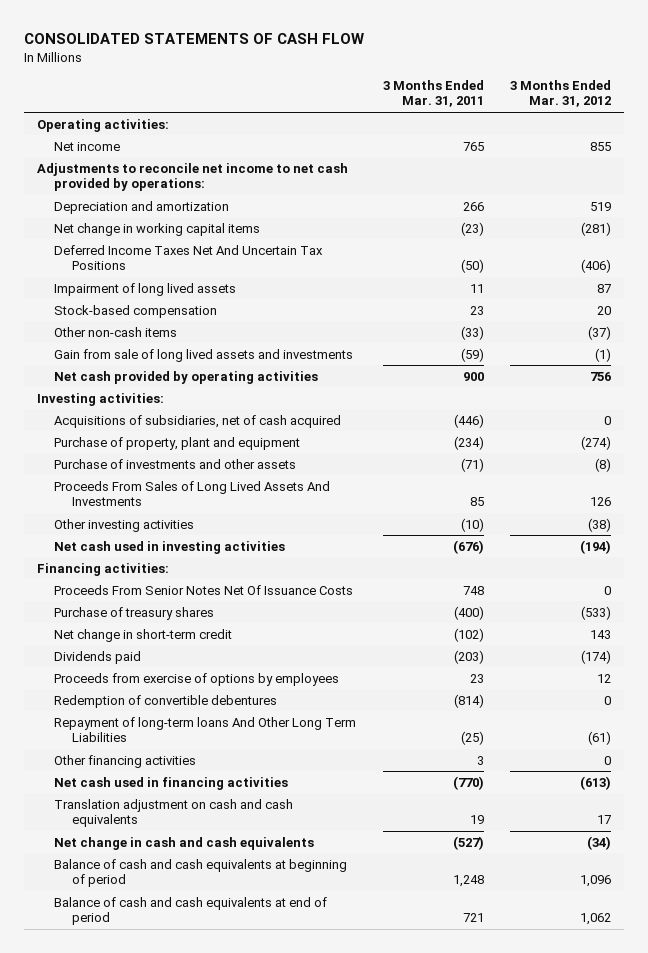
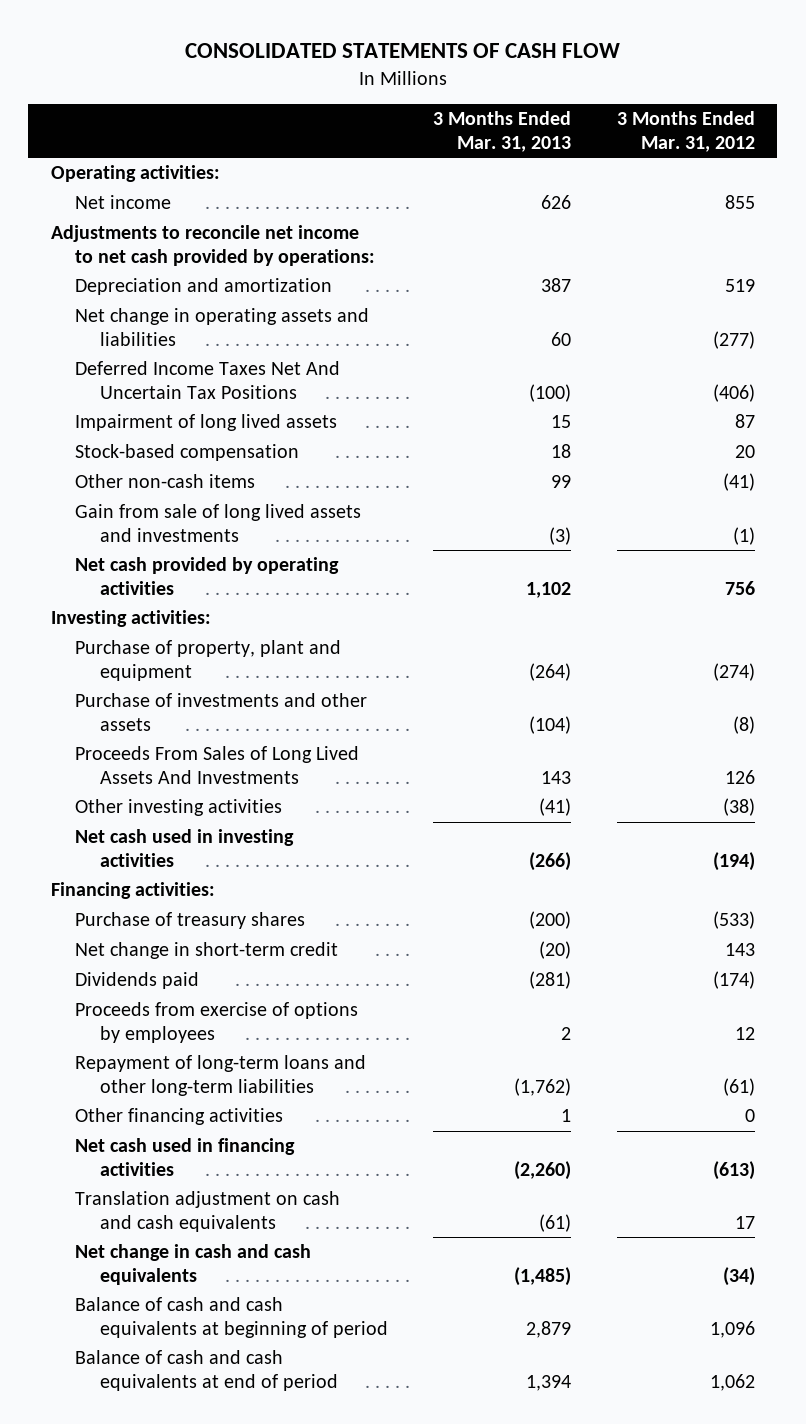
[382,80,484,108] 3 Months Ended Mar. 31, 2011 -> none
none -> [433,111,572,152] 3 Months Ended Mar. 31, 2013
[54,222,261,236] Net change in working capital items -> [75,308,370,346] Net change in operating assets and liabilities
[581,221,612,236] (281) -> [712,330,755,349] (277)
[588,325,612,340] (37) -> [722,473,755,492] (41)
[54,414,342,428] Acquisitions of subsidiaries, net of cash acquired -> none
[54,584,354,595] Proceeds From Senior Notes Net Of Issuance Costs -> none
[54,694,278,708] Redemption of convertible debentures -> none
[54,716,357,742] Repayment of long-term loans And Other Long Term Liabilities -> [75,1055,367,1096] Repayment of long-term loans and other long-term liabilities

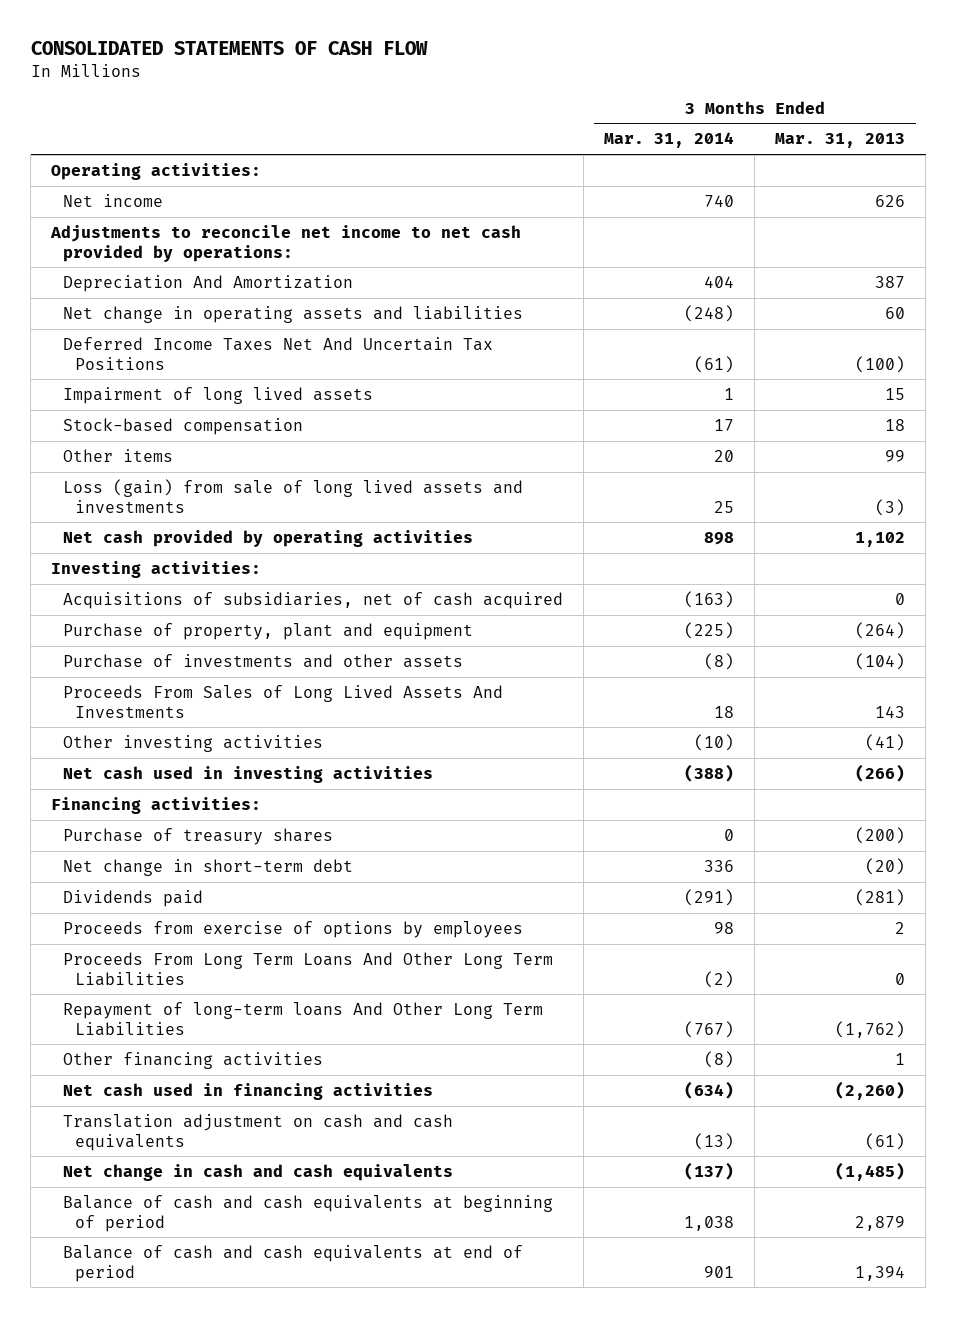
[616,111,755,152] 3 Months Ended Mar. 31, 2012 -> none
none -> [604,132,735,149] Mar. 31, 2014
[75,278,333,296] Depreciation and amortization -> [63,274,354,292] Depreciation And Amortization
[75,474,256,489] Other non-cash items -> [63,448,174,462] Other items
[75,504,362,542] Gain from sale of long lived assets and investments -> [63,478,524,513] Loss (gain) from sale of long lived assets and investments
none -> [63,591,564,609] Acquisitions of subsidiaries, net of cash acquired
[75,942,339,960] Net change in short-term credit -> [63,858,354,876] Net change in short-term debt
none -> [63,951,554,986] Proceeds From Long Term Loans And Other Long Term Liabilities
[75,1055,367,1096] Repayment of long-term loans and other long-term liabilities -> [63,1001,544,1036] Repayment of long-term loans And Other Long Term Liabilities

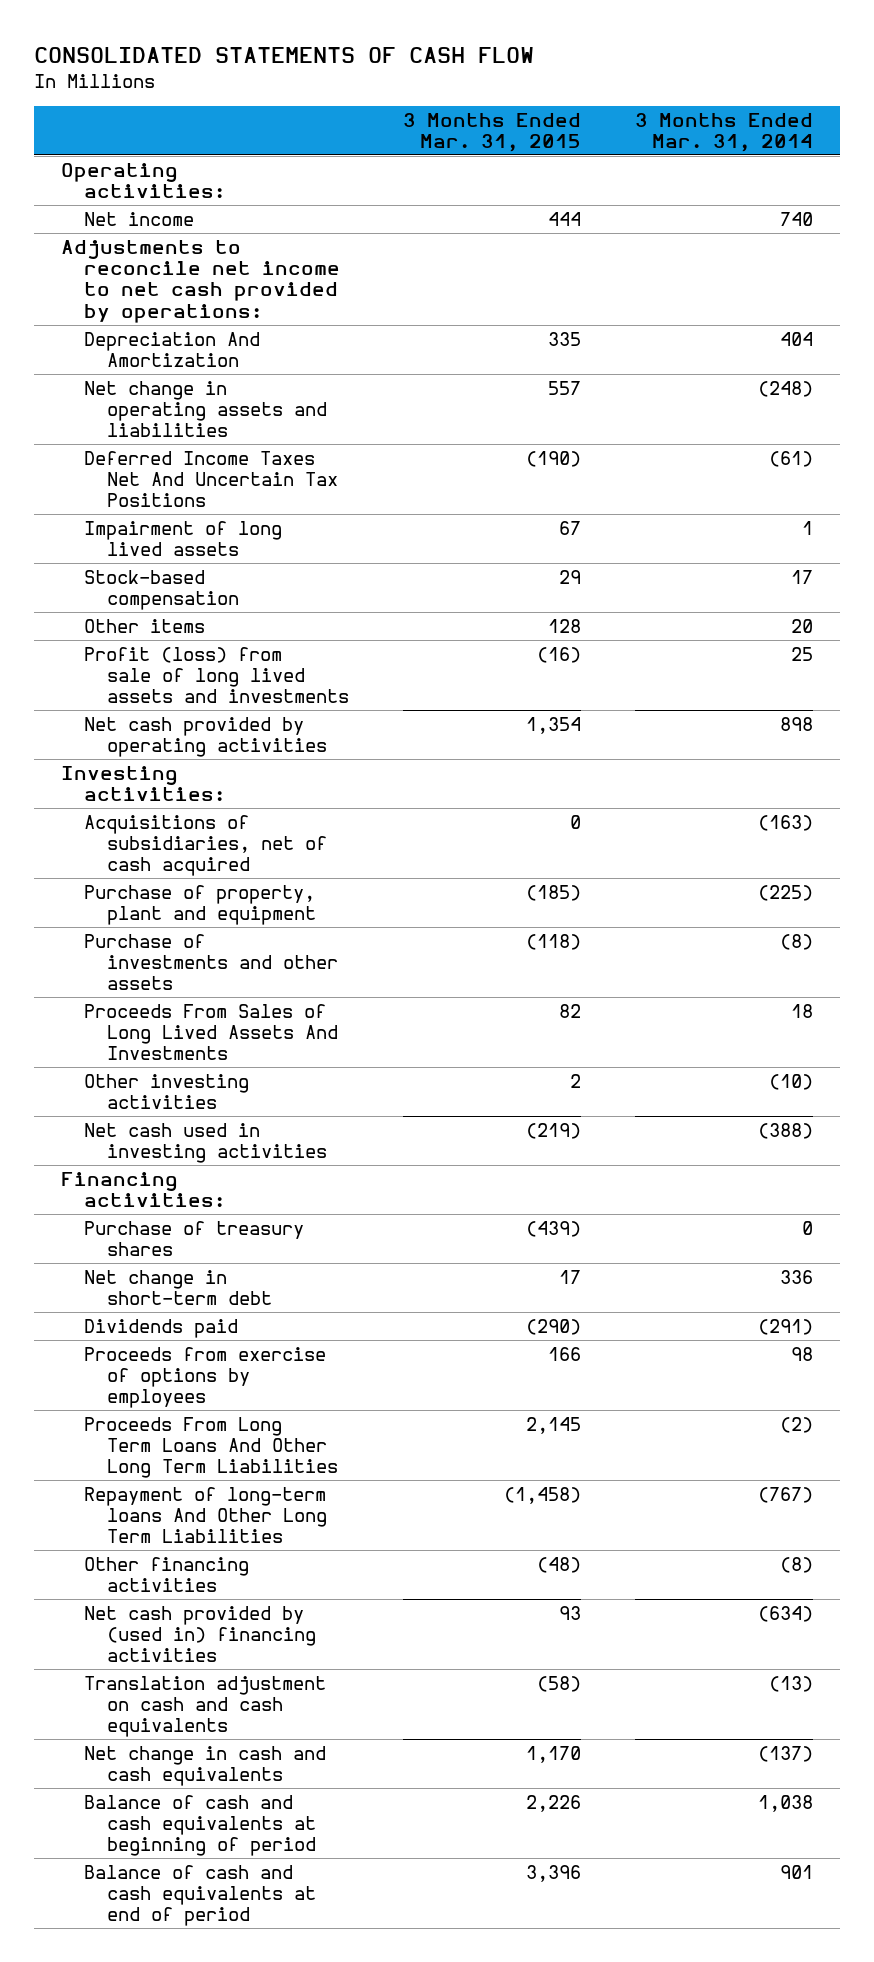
[775,133,906,149] Mar. 31, 2013 -> none
none -> [403,112,582,152] 3 Months Ended Mar. 31, 2015
[63,478,524,513] Loss (gain) from sale of long lived assets and investments -> [84,646,350,704] Profit (loss) from sale of long lived assets and investments
[63,1082,434,1100] Net cash used in financing activities -> [84,1605,317,1663] Net cash provided by (used in) financing activities

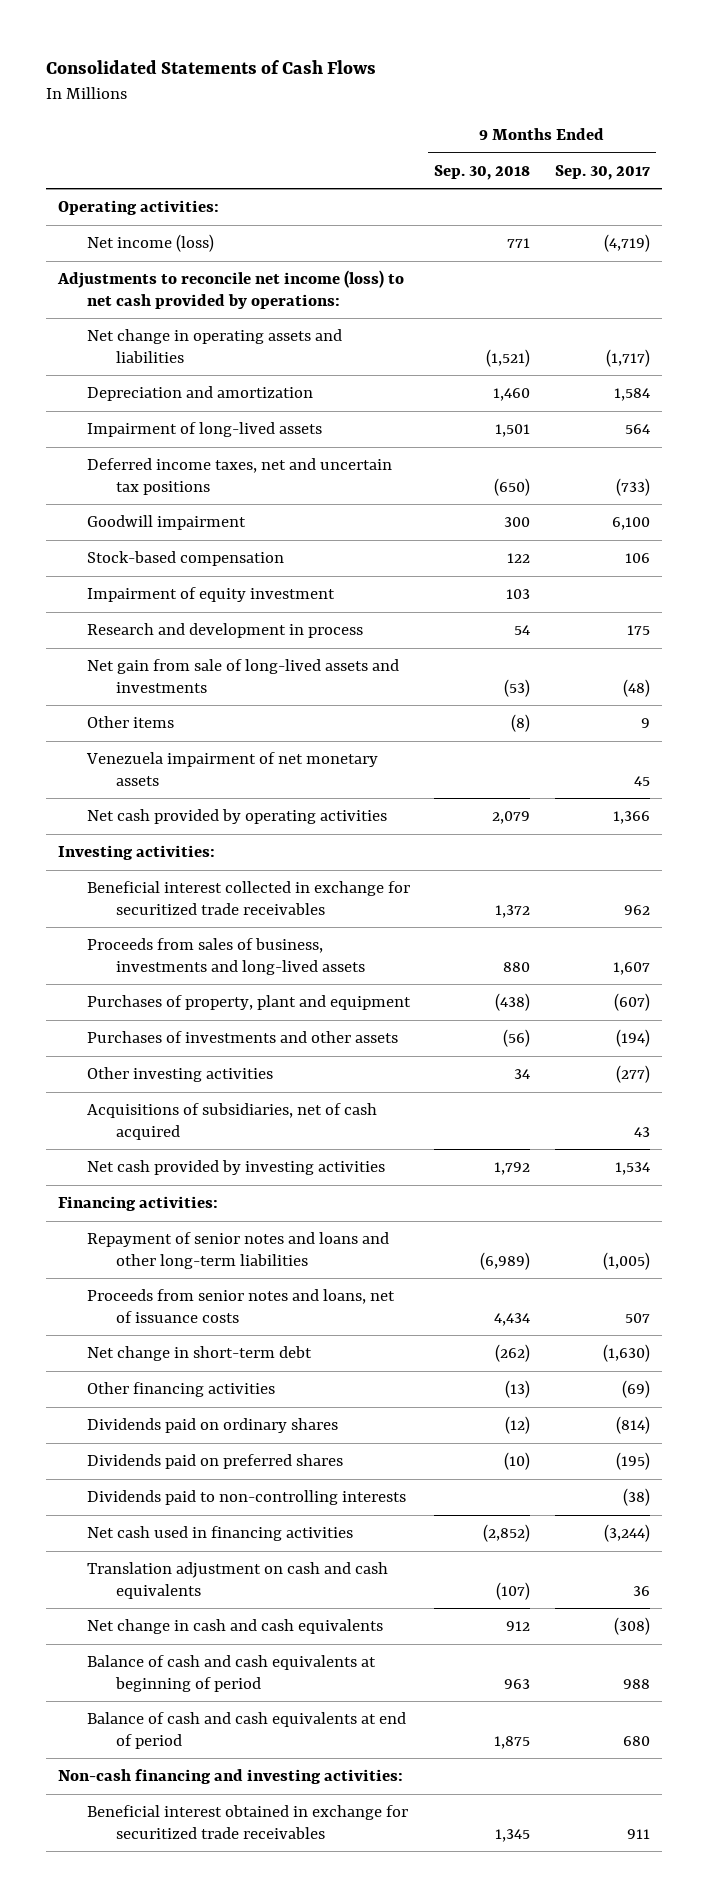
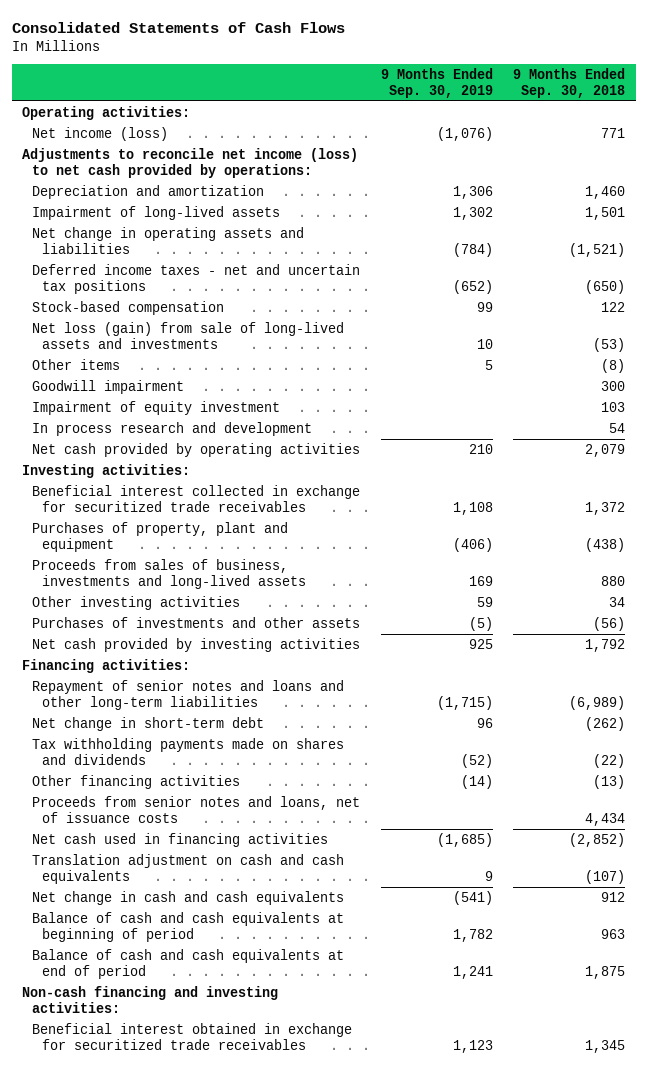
[554,164,650,180] Sep. 30, 2017 -> none
none -> [380,67,493,98] 9 Months Ended Sep. 30, 2019
[86,328,342,363] Net change in operating assets and liabilities -> [31,226,304,254] Net change in operating assets and liabilities
[86,457,392,495] Deferred income taxes, net and uncertain tax positions -> [31,263,360,294] Deferred income taxes - net and uncertain tax positions
[86,622,363,638] Research and development in process -> none
[86,658,399,693] Net gain from sale of long-lived assets and investments -> [31,321,344,349] Net loss (gain) from sale of long-lived assets and investments
[85,751,378,786] Venezuela impairment of net monetary assets -> none
[86,514,246,530] Goodwill impairment -> [31,379,184,394] Goodwill impairment
[86,586,335,602] Impairment of equity investment -> [31,400,280,415] Impairment of equity investment
none -> [31,421,312,436] In process research and development
[86,937,365,975] Proceeds from sales of business, investments and long-lived assets -> [31,558,306,589] Proceeds from sales of business, investments and long-lived assets
[86,1102,377,1140] Acquisitions of subsidiaries, net of cash acquired -> none
[86,1030,398,1043] Purchases of investments and other assets -> [31,616,360,628] Purchases of investments and other assets
none -> [31,737,344,765] Tax withholding payments made on shares and dividends
[86,1417,338,1433] Dividends paid on ordinary shares -> none
[86,1453,343,1469] Dividends paid on preferred shares -> none
[86,1489,406,1505] Dividends paid to non-controlling interests -> none
[86,1288,395,1323] Proceeds from senior notes and loans, net of issuance costs -> [31,795,360,823] Proceeds from senior notes and loans, net of issuance costs

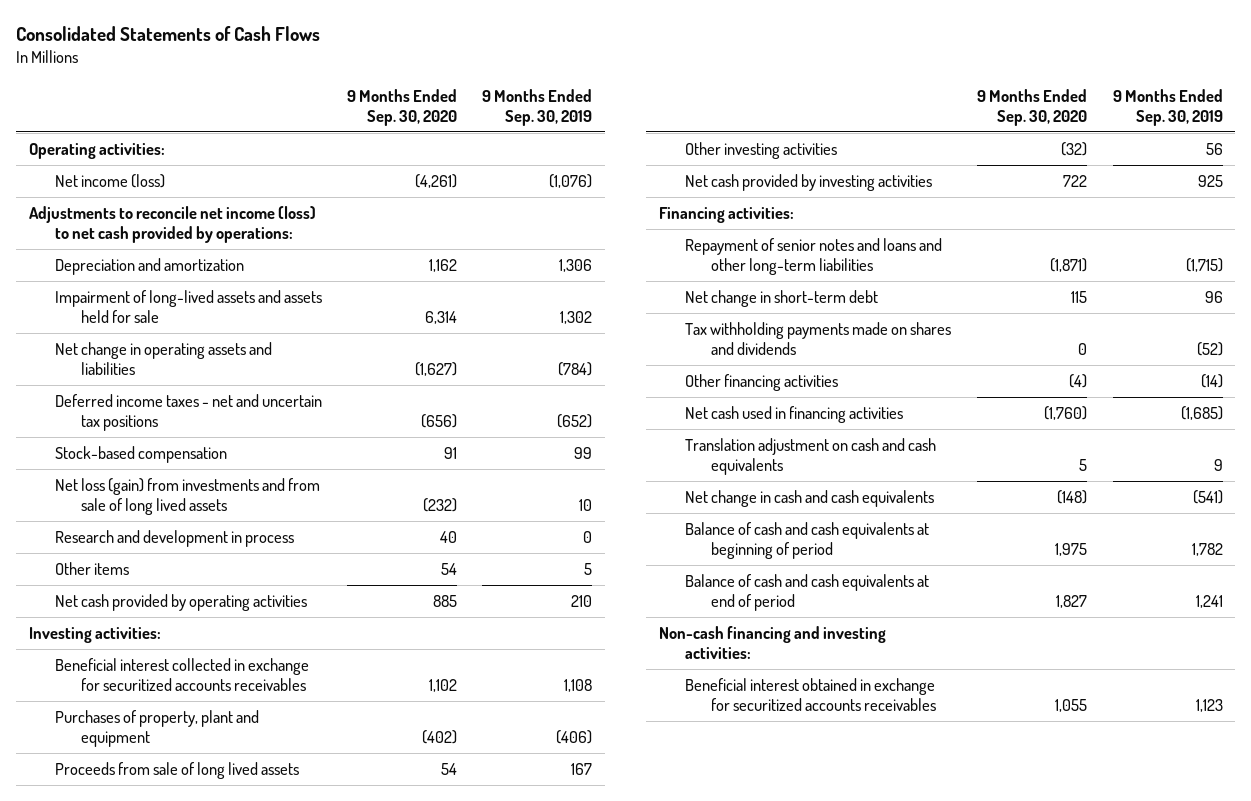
[513,67,626,98] 9 Months Ended Sep. 30, 2018 -> none
none -> [347,88,458,126] 9 Months Ended Sep. 30, 2020
[31,205,280,220] Impairment of long-lived assets -> [54,290,322,324] Impairment of long-lived assets and assets held for sale
[31,321,344,349] Net loss (gain) from sale of long-lived assets and investments -> [54,478,320,516] Net loss (gain) from investments and from sale of long lived assets
none -> [54,530,294,548] Research and development in process
[31,379,184,394] Goodwill impairment -> none
[31,400,280,415] Impairment of equity investment -> none
[31,421,312,436] In process research and development -> none
[31,484,360,512] Beneficial interest collected in exchange for securitized trade receivables -> [54,658,309,692] Beneficial interest collected in exchange for securitized accounts receivables
[31,616,360,628] Purchases of investments and other assets -> none
[31,558,306,589] Proceeds from sales of business, investments and long-lived assets -> [54,762,299,780] Proceeds from sale of long lived assets
[468,575,493,586] 169 -> [571,763,593,776] 167
[476,596,493,607] 59 -> [1205,143,1223,156] 56
[31,795,360,823] Proceeds from senior notes and loans, net of issuance costs -> none
[31,1022,352,1050] Beneficial interest obtained in exchange for securitized trade receivables -> [684,678,936,712] Beneficial interest obtained in exchange for securitized accounts receivables

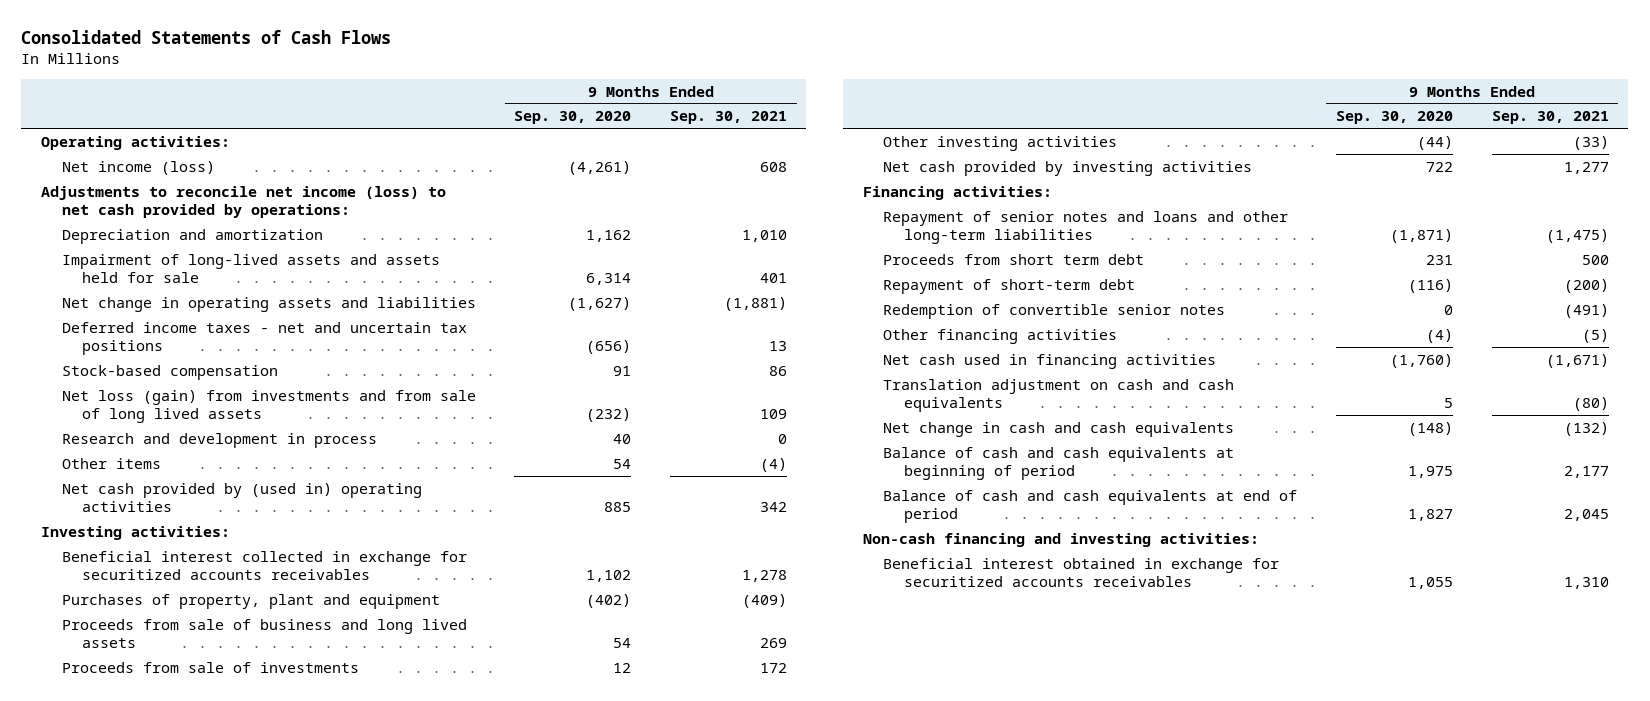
[482,88,593,126] 9 Months Ended Sep. 30, 2019 -> none
none -> [669,111,787,125] Sep. 30, 2021
[54,594,307,612] Net cash provided by operating activities -> [61,482,422,512] Net cash provided by (used in) operating activities
[54,762,299,780] Proceeds from sale of long lived assets -> [61,618,467,648] Proceeds from sale of business and long lived assets
none -> [61,661,359,673] Proceeds from sale of investments
[1061,142,1088,157] (32) -> [1417,135,1454,150] (44)
[684,290,878,308] Net change in short-term debt -> none
[684,322,951,356] Tax withholding payments made on shares and dividends -> none
none -> [883,253,1145,265] Proceeds from short term debt
none -> [883,278,1136,294] Repayment of short-term debt
none -> [883,303,1226,319] Redemption of convertible senior notes

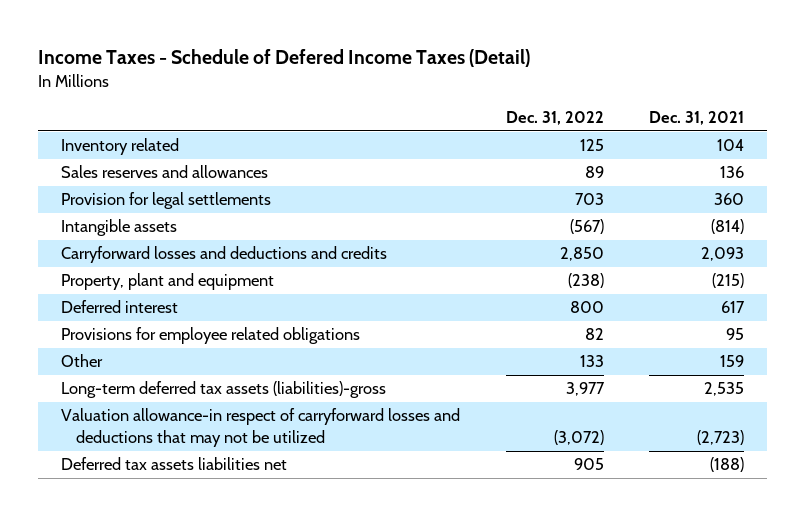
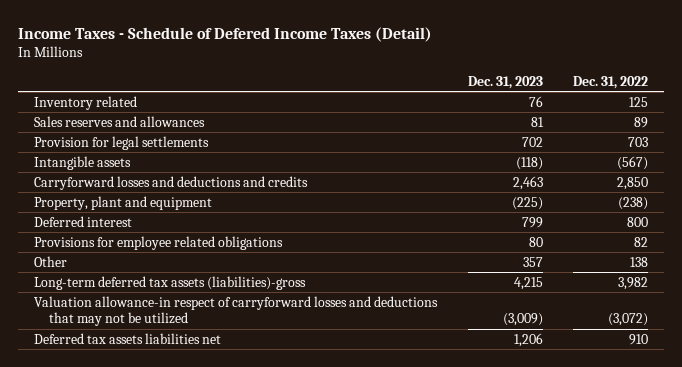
[649,111,745,126] Dec. 31, 2021 -> none
none -> [467,75,543,89] Dec. 31, 2023
[579,355,604,368] 133 -> [630,256,649,267] 138
[565,382,605,397] 3,977 -> [618,276,649,290] 3,982
[573,458,604,471] 905 -> [629,333,649,345] 910

